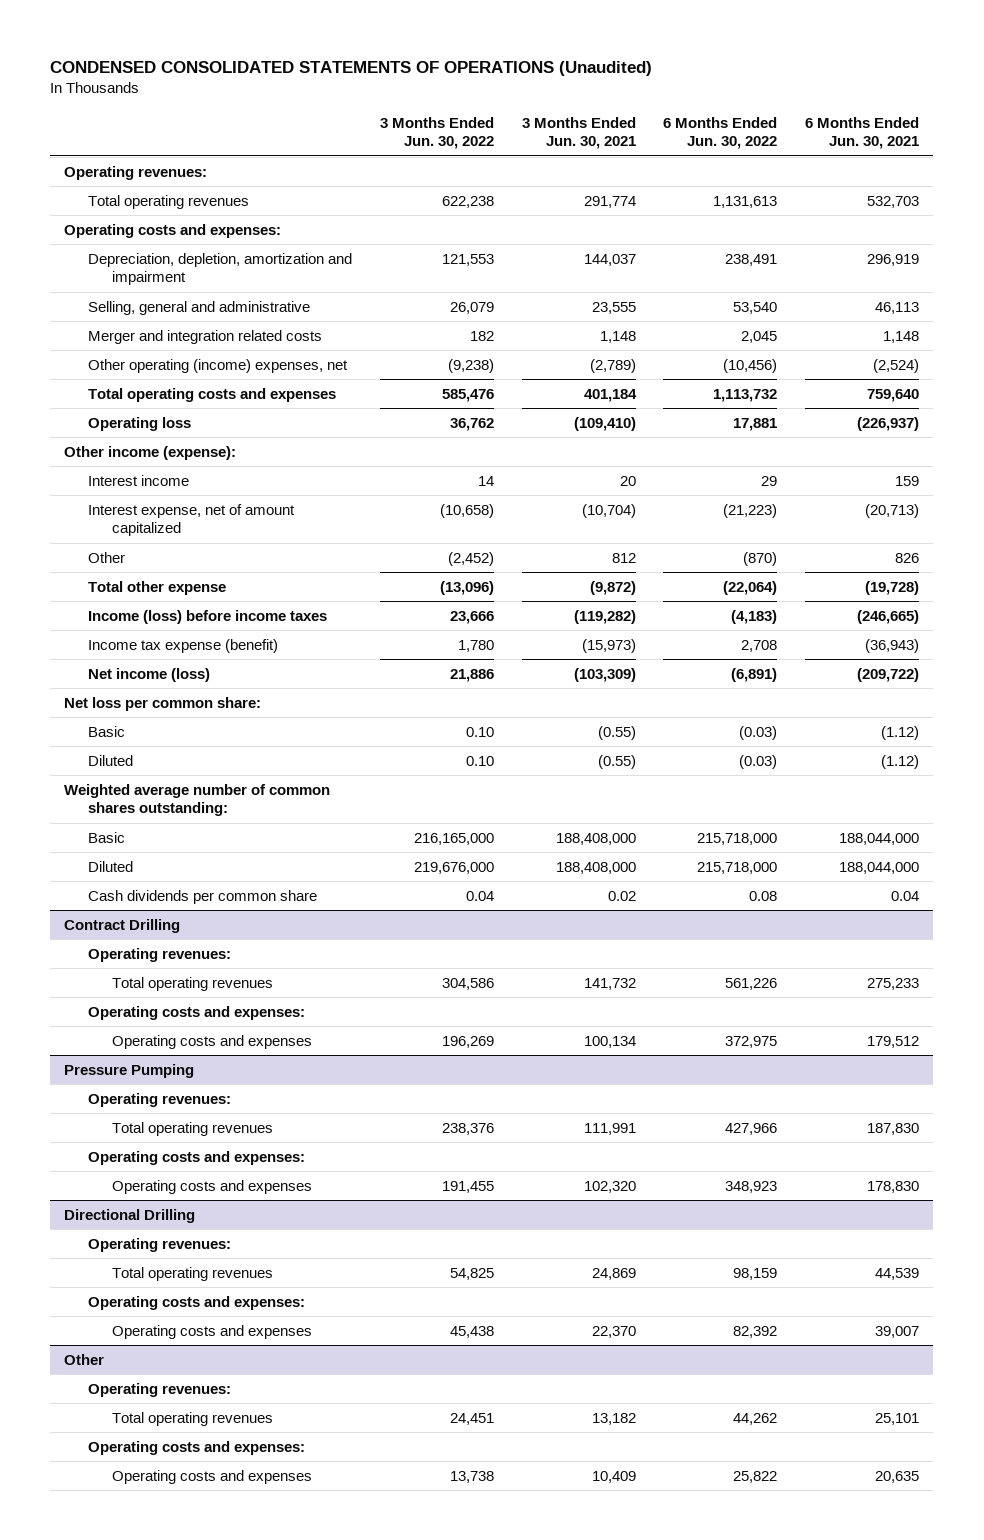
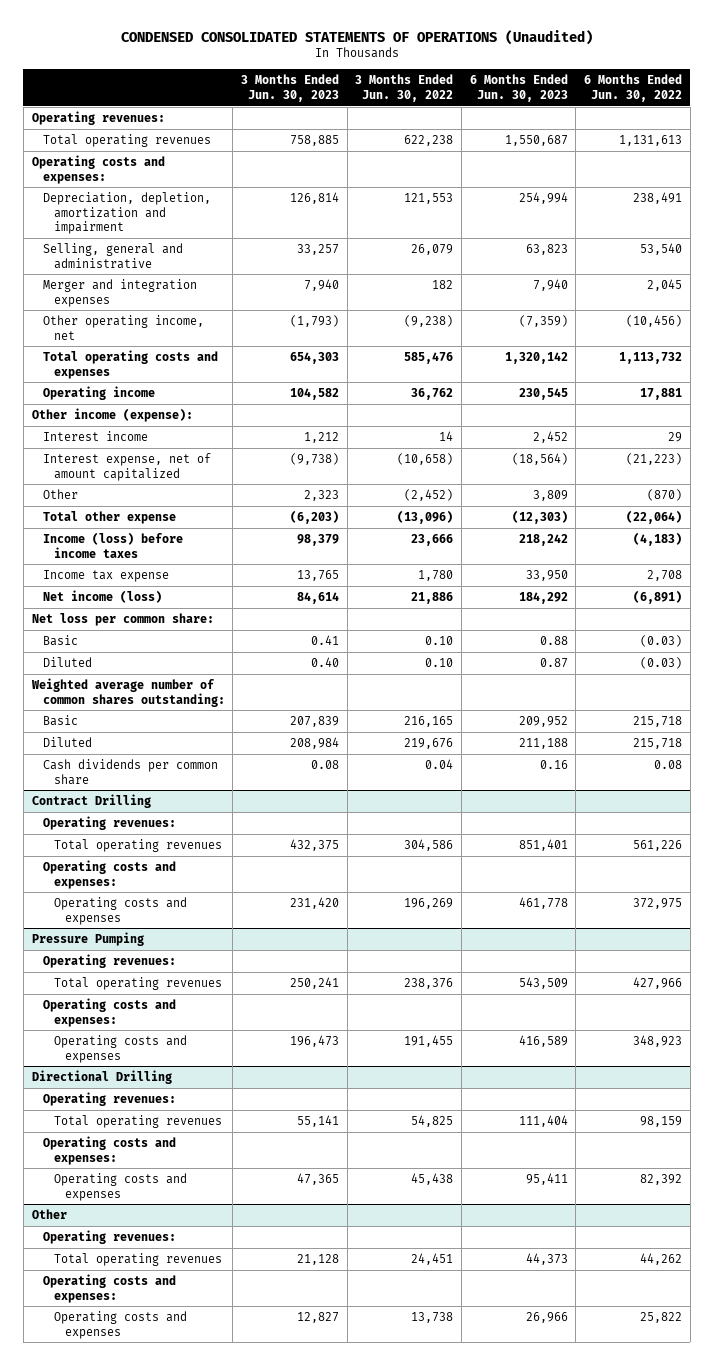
[521,116,636,150] 3 Months Ended Jun. 30, 2021 -> none
[805,116,920,150] 6 Months Ended Jun. 30, 2021 -> none
none -> [241,74,340,102] 3 Months Ended Jun. 30, 2023
none -> [469,74,568,102] 6 Months Ended Jun. 30, 2023
[88,329,323,344] Merger and integration related costs -> [42,279,197,307] Merger and integration expenses
[88,358,349,373] Other operating (income) expenses, net -> [42,315,204,340] Other operating income, net
[88,416,192,431] Operating loss -> [42,386,155,401] Operating income
[88,638,279,653] Income tax expense (benefit) -> [42,570,169,583] Income tax expense
[413,832,494,845] 216,165,000 -> [404,716,454,728] 216,165
[697,832,778,845] 215,718,000 -> [633,716,683,728] 215,718
[413,861,494,874] 219,676,000 -> [404,738,454,750] 219,676
[697,861,778,874] 215,718,000 -> [633,738,683,750] 215,718

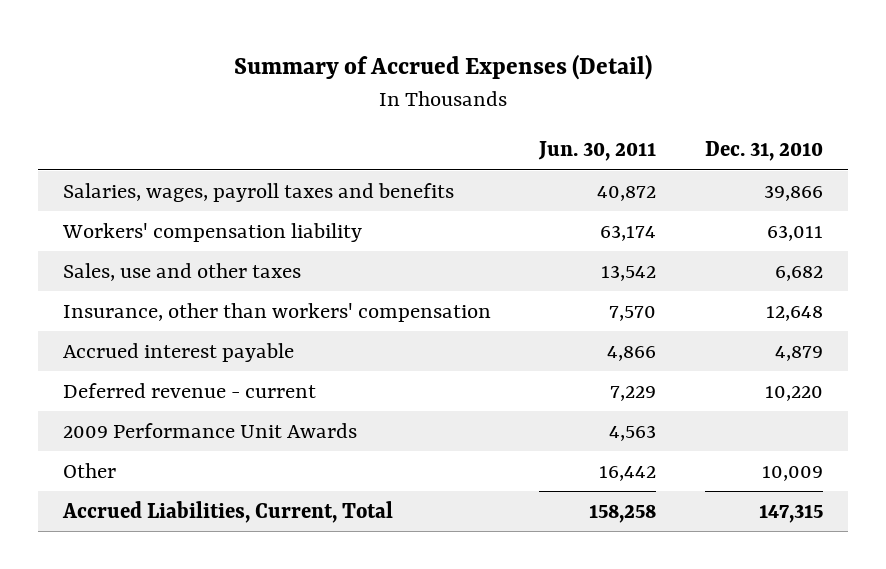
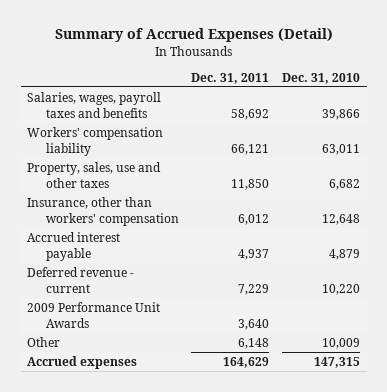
[538,141,657,162] Jun. 30, 2011 -> none
none -> [191,72,270,84] Dec. 31, 2011
[62,262,301,281] Sales, use and other taxes -> [26,161,161,188] Property, sales, use and other taxes
[61,500,393,523] Accrued Liabilities, Current, Total -> [26,355,137,369] Accrued expenses

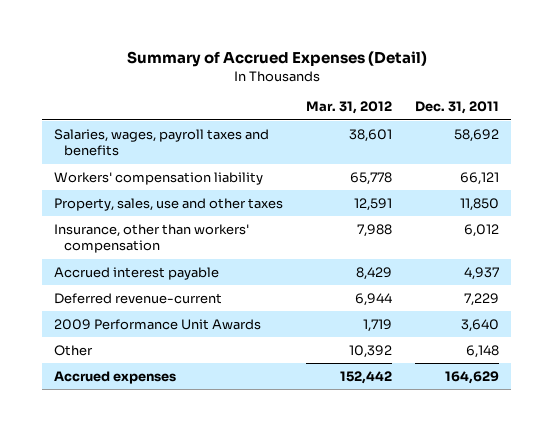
[282,72,361,84] Dec. 31, 2010 -> none
none -> [306,101,393,115] Mar. 31, 2012
[26,266,134,293] Deferred revenue - current -> [53,292,222,304] Deferred revenue-current

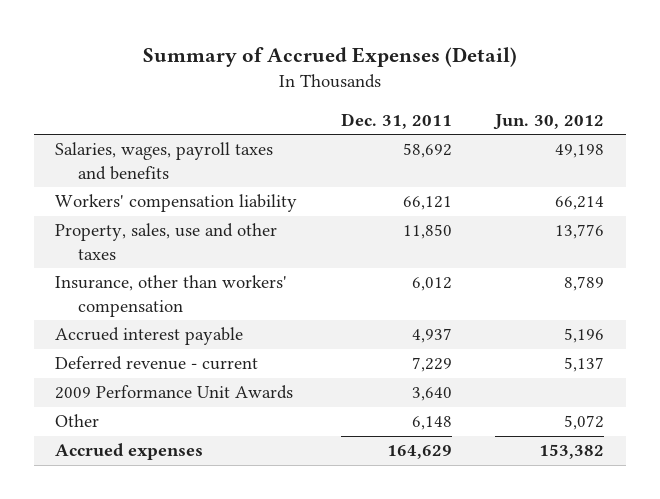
[306,101,393,115] Mar. 31, 2012 -> none
none -> [493,113,605,130] Jun. 30, 2012
[53,292,222,304] Deferred revenue-current -> [55,356,259,371] Deferred revenue - current

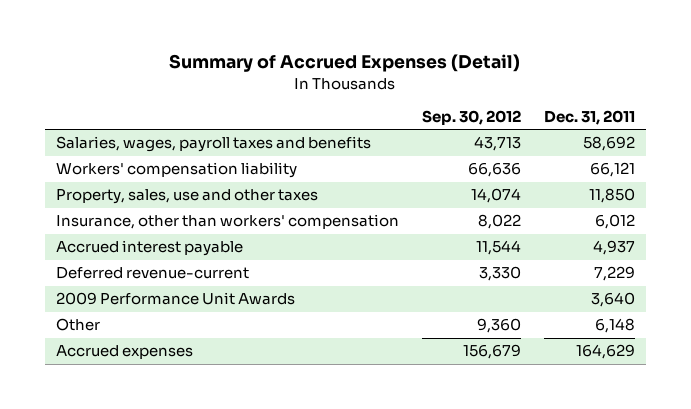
[493,113,605,130] Jun. 30, 2012 -> none
none -> [421,110,521,126] Sep. 30, 2012
[55,356,259,371] Deferred revenue - current -> [55,267,249,280] Deferred revenue-current

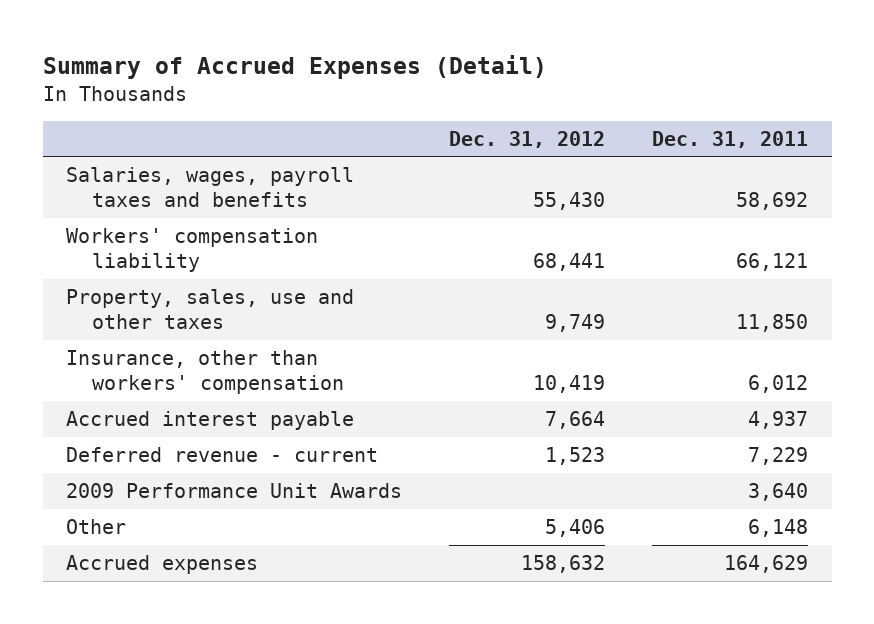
[421,110,521,126] Sep. 30, 2012 -> none
none -> [449,130,606,148] Dec. 31, 2012
[55,267,249,280] Deferred revenue-current -> [66,447,379,463] Deferred revenue - current

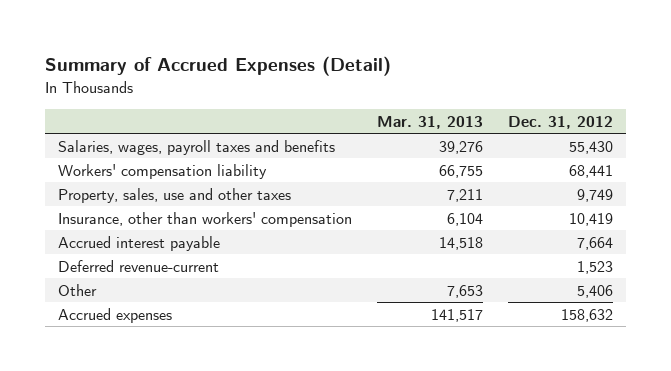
[652,130,809,148] Dec. 31, 2011 -> none
none -> [377,115,484,129] Mar. 31, 2013
[66,483,403,499] 2009 Performance Unit Awards -> none
[66,447,379,463] Deferred revenue - current -> [58,259,220,272] Deferred revenue-current

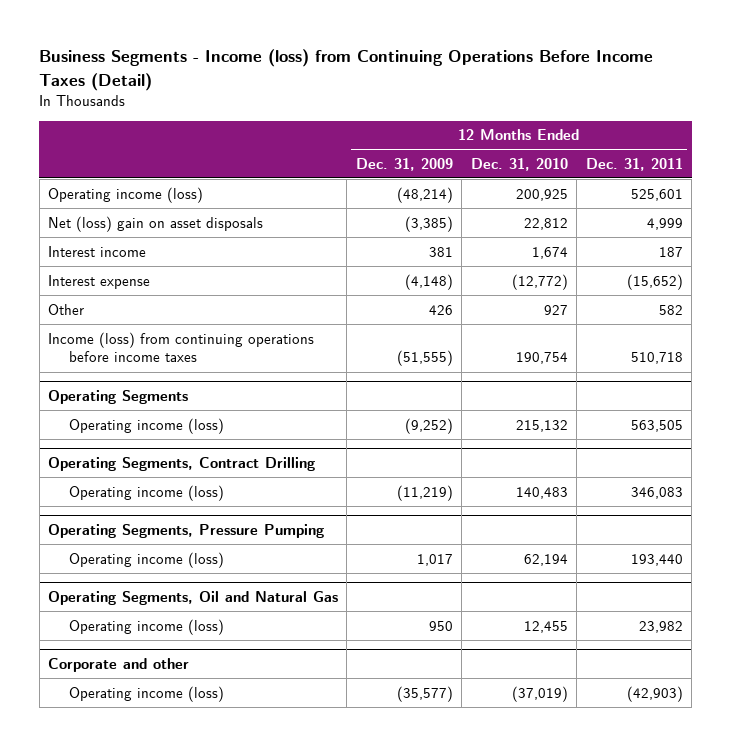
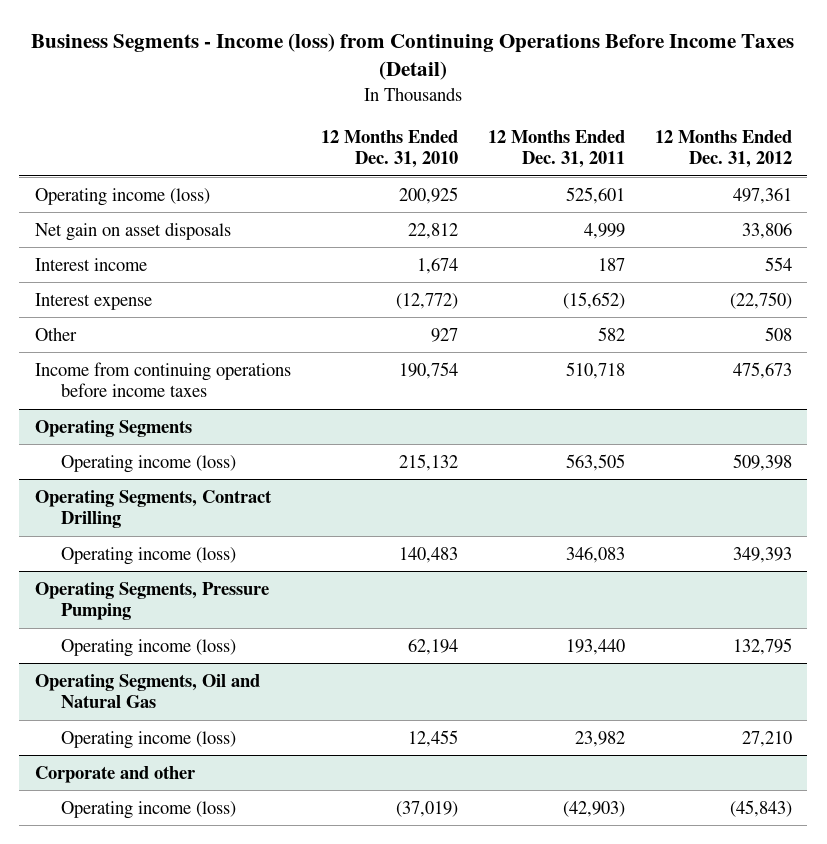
[355,157,453,171] Dec. 31, 2009 -> none
none -> [655,130,793,169] 12 Months Ended Dec. 31, 2012
[48,215,264,232] Net (loss) gain on asset disposals -> [34,221,231,241] Net gain on asset disposals
[48,331,315,363] Income (loss) from continuing operations before income taxes -> [34,361,291,397] Income from continuing operations before income taxes

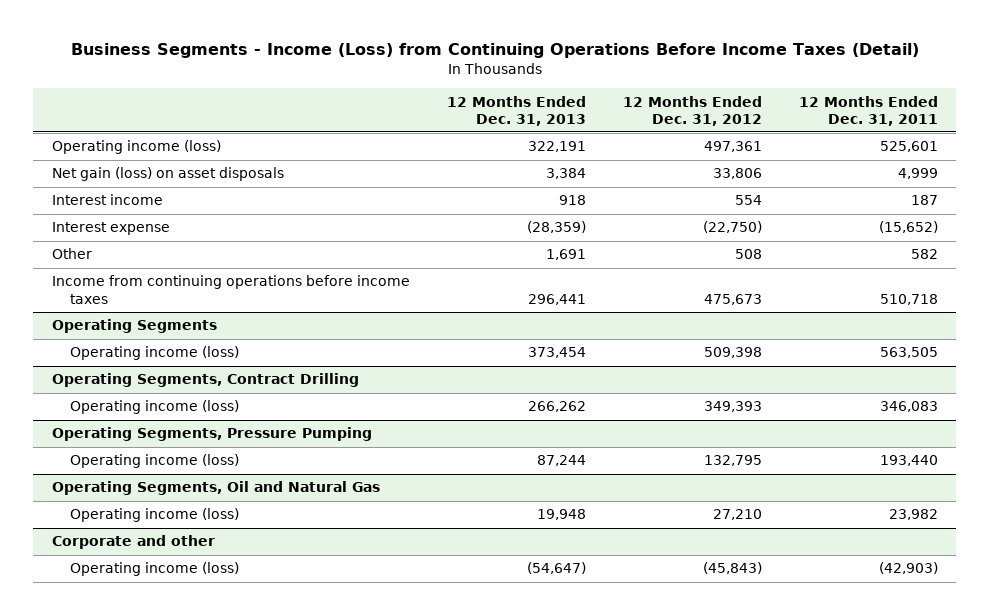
[31,32,795,81] Business Segments - Income (loss) from Continuing Operations Before Income Taxes (Detail) -> [70,43,919,59] Business Segments - Income (Loss) from Continuing Operations Before Income Taxes (Detail)
[320,130,458,169] 12 Months Ended Dec. 31, 2010 -> none
none -> [446,95,586,126] 12 Months Ended Dec. 31, 2013
[34,221,231,241] Net gain on asset disposals -> [51,167,284,182] Net gain (loss) on asset disposals

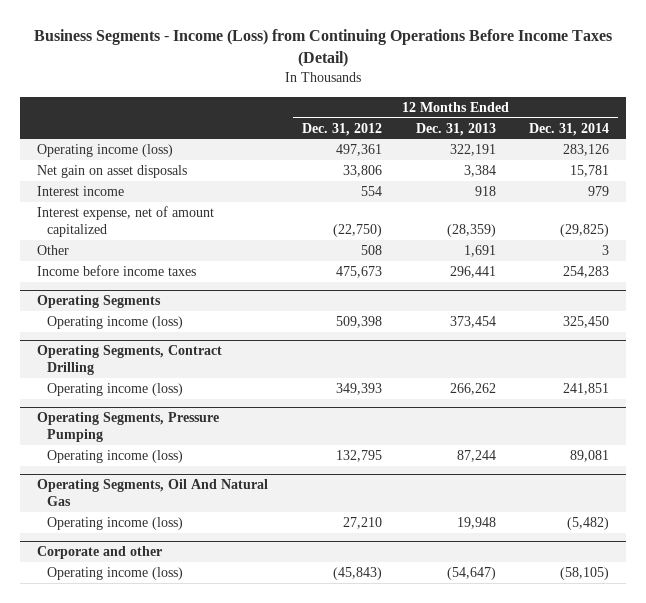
[798,95,938,126] 12 Months Ended Dec. 31, 2011 -> none
none -> [529,122,610,136] Dec. 31, 2014
[51,167,284,182] Net gain (loss) on asset disposals -> [36,165,187,179] Net gain on asset disposals
[51,222,170,236] Interest expense -> [36,206,214,237] Interest expense, net of amount capitalized
[51,275,410,304] Income from continuing operations before income taxes -> [36,265,196,277] Income before income taxes
[51,481,380,496] Operating Segments, Oil and Natural Gas -> [36,479,268,507] Operating Segments, Oil And Natural Gas

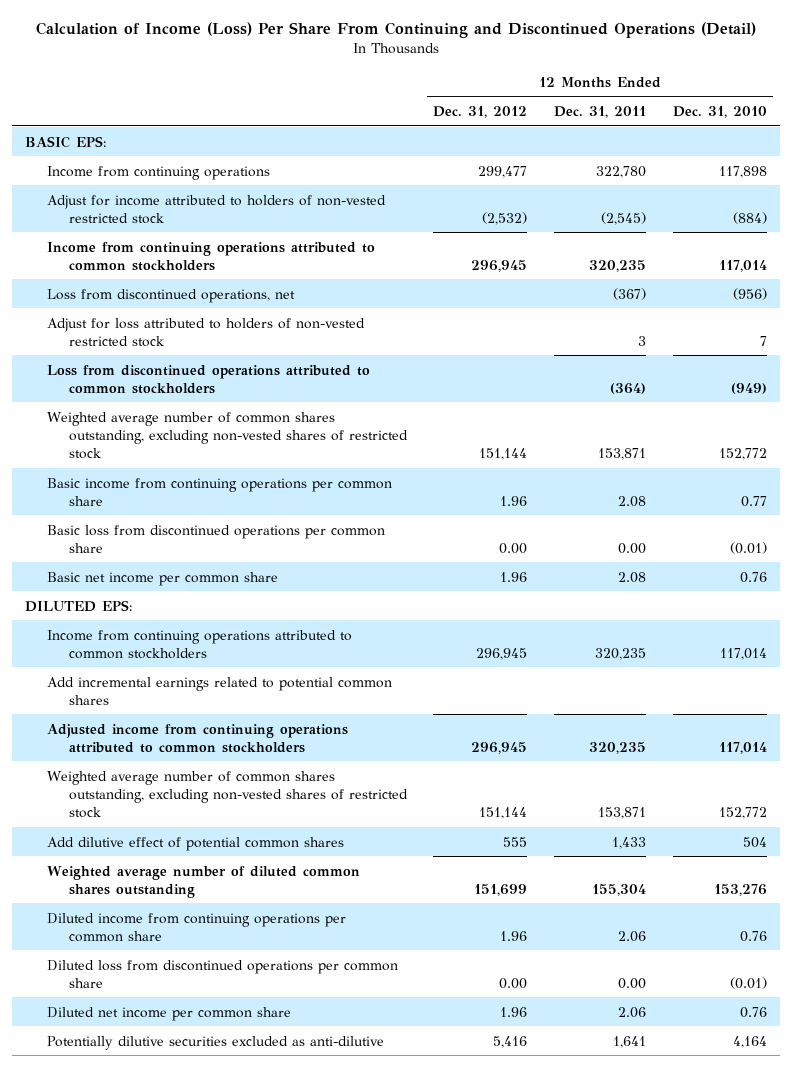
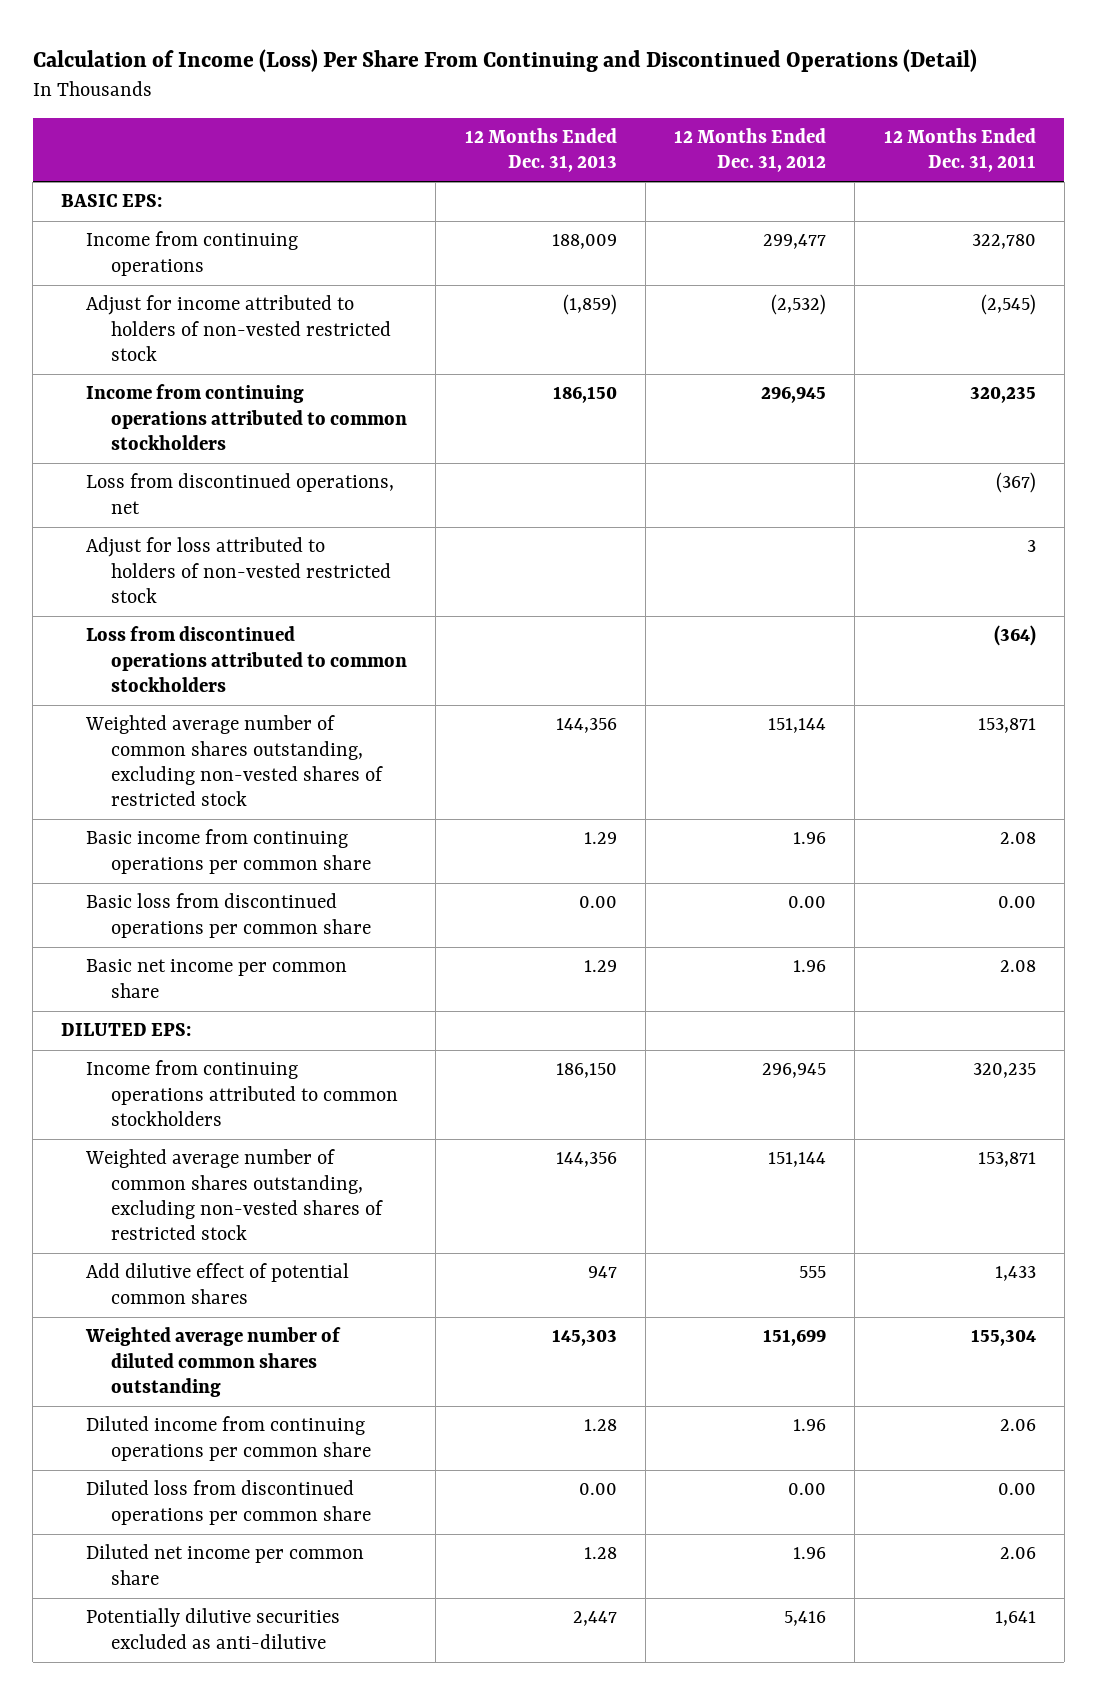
[672,105,767,118] Dec. 31, 2010 -> none
none -> [464,128,617,173] 12 Months Ended Dec. 31, 2013
[47,676,393,705] Add incremental earnings related to potential common shares -> none
[47,723,349,753] Adjusted income from continuing operations attributed to common stockholders -> none

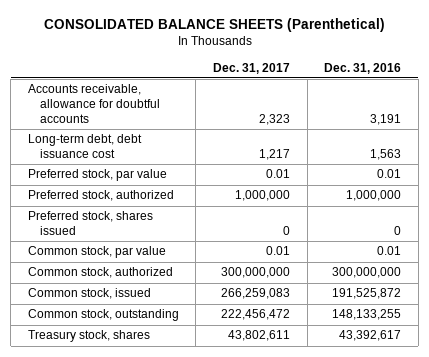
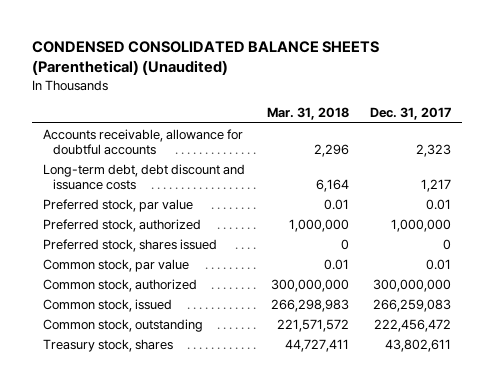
[43,18,385,33] CONSOLIDATED BALANCE SHEETS (Parenthetical) -> [32,41,380,76] CONDENSED CONSOLIDATED BALANCE SHEETS (Parenthetical) (Unaudited)
[324,62,402,74] Dec. 31, 2016 -> none
none -> [266,107,349,121] Mar. 31, 2018
[27,134,142,159] Long-term debt, debt issuance cost -> [43,163,246,190] Long-term debt, debt discount and issuance costs

